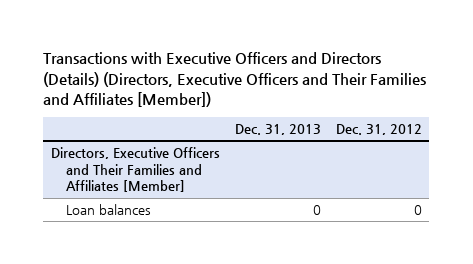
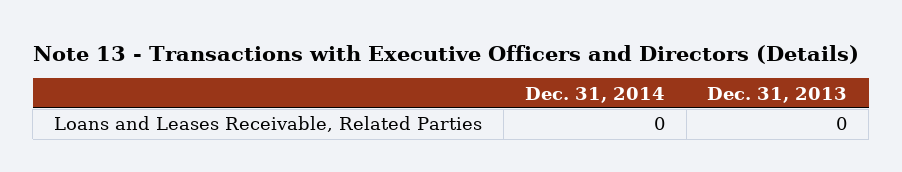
[43,52,427,107] Transactions with Executive Officers and Directors (Details) (Directors, Executive Officers and Their Families and Affiliates [Member]) -> [32,44,859,64] Note 13 - Transactions with Executive Officers and Directors (Details)
[335,124,422,136] Dec. 31, 2012 -> none
none -> [524,86,665,103] Dec. 31, 2014
[50,147,220,193] Directors, Executive Officers and Their Families and Affiliates [Member] -> none
[65,204,151,216] Loan balances -> [54,116,483,133] Loans and Leases Receivable, Related Parties

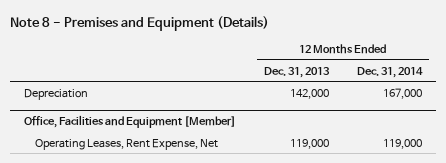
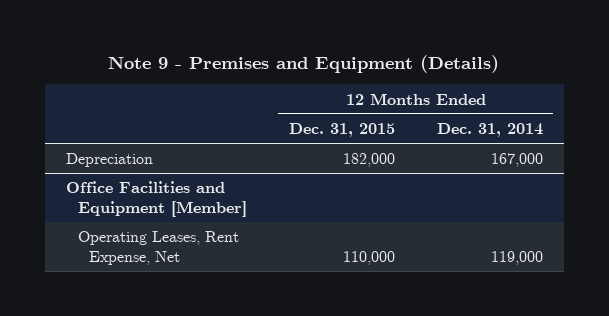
[10,16,270,32] Note 8 - Premises and Equipment (Details) -> [108,54,500,73] Note 9 - Premises and Equipment (Details)
[264,66,331,78] Dec. 31, 2013 -> none
none -> [288,123,395,138] Dec. 31, 2015
[24,114,237,128] Office, Facilities and Equipment [Member] -> [65,181,247,217] Office Facilities and Equipment [Member]

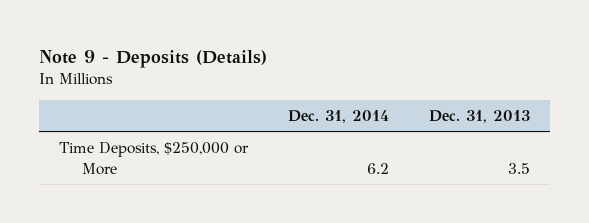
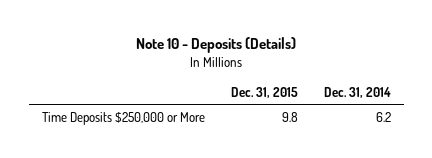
[38,49,267,68] Note 9 - Deposits (Details) -> [136,37,297,54] Note 10 - Deposits (Details)
[429,110,531,124] Dec. 31, 2013 -> none
none -> [230,87,298,99] Dec. 31, 2015
[58,142,249,175] Time Deposits, $250,000 or More -> [41,111,205,125] Time Deposits $250,000 or More

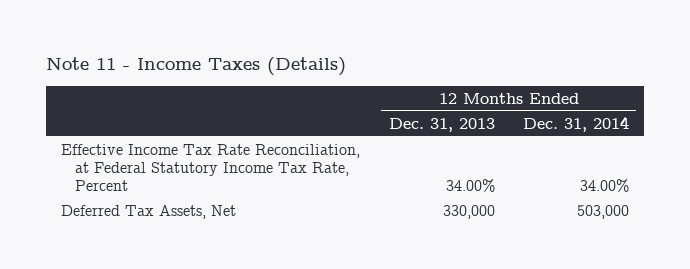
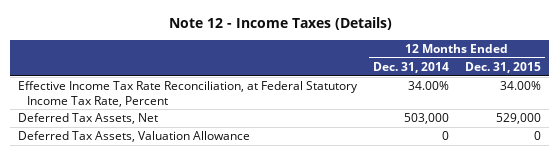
[46,57,347,77] Note 11 - Income Taxes (Details) -> [168,17,392,31] Note 12 - Income Taxes (Details)
[388,117,495,132] Dec. 31, 2013 -> none
none -> [465,62,542,74] Dec. 31, 2015
none -> [17,131,250,143] Deferred Tax Assets, Valuation Allowance

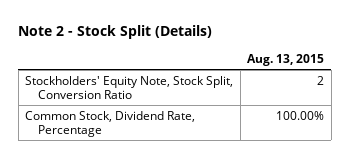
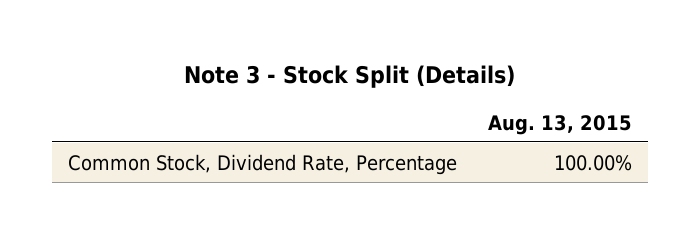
[18,25,213,40] Note 2 - Stock Split (Details) -> [183,64,515,88] Note 3 - Stock Split (Details)
[25,75,234,99] Stockholders' Equity Note, Stock Split, Conversion Ratio -> none

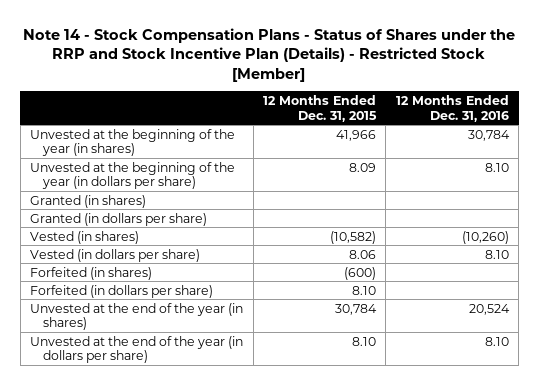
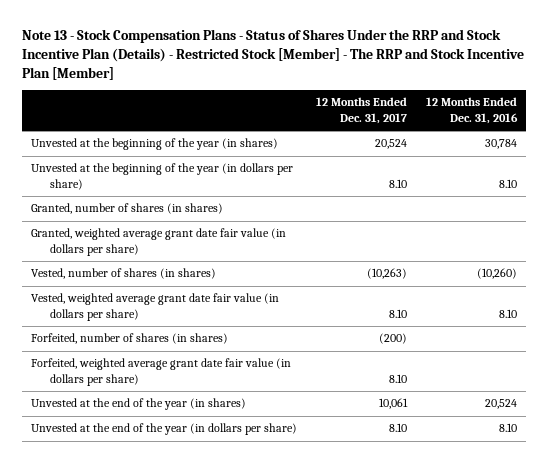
[23,27,516,82] Note 14 - Stock Compensation Plans - Status of Shares under the RRP and Stock Incentive Plan (Details) - Restricted Stock [Member] -> [21,29,524,80] Note 13 - Stock Compensation Plans - Status of Shares Under the RRP and Stock Incentive Plan (Details) - Restricted Stock [Member] - The RRP and Stock Incentive Plan [Member]
[262,94,377,122] 12 Months Ended Dec. 31, 2015 -> none
none -> [315,97,407,124] 12 Months Ended Dec. 31, 2017
[30,194,147,208] Granted (in shares) -> [31,203,224,215] Granted, number of shares (in shares)
[30,212,208,226] Granted (in dollars per share) -> [31,228,287,256] Granted, weighted average grant date fair value (in dollars per share)
[30,230,140,244] Vested (in shares) -> [31,268,217,280] Vested, number of shares (in shares)
[30,248,201,262] Vested (in dollars per share) -> [31,293,280,321] Vested, weighted average grant date fair value (in dollars per share)
[30,266,153,280] Forfeited (in shares) -> [31,333,229,345] Forfeited, number of shares (in shares)
[30,284,214,298] Forfeited (in dollars per share) -> [31,358,292,386] Forfeited, weighted average grant date fair value (in dollars per share)

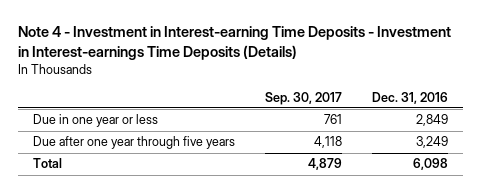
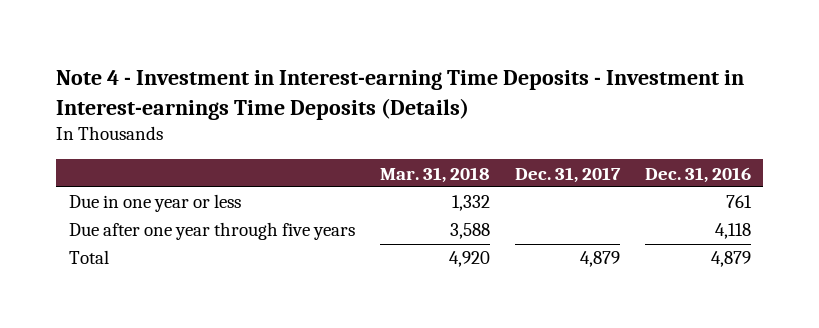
[264,91,342,105] Sep. 30, 2017 -> none
none -> [379,166,490,183] Mar. 31, 2018
none -> [514,166,621,183] Dec. 31, 2017
[415,114,448,127] 2,849 -> [725,195,752,209] 761
[415,136,448,149] 3,249 -> [714,223,751,240] 4,118
[412,158,448,171] 6,098 -> [710,251,751,268] 4,879

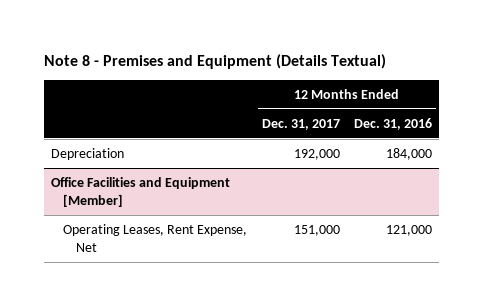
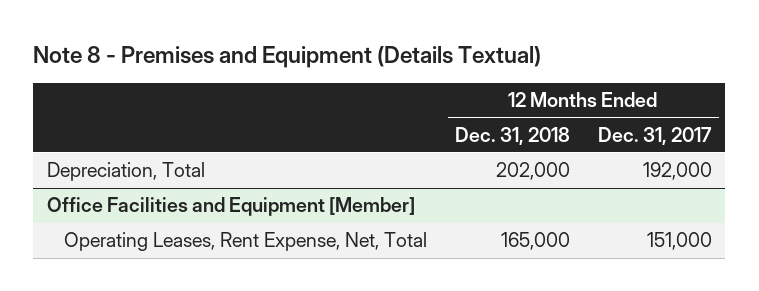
[354,117,433,130] Dec. 31, 2016 -> none
none -> [454,126,570,145] Dec. 31, 2018
[50,148,124,161] Depreciation -> [47,162,206,182] Depreciation, Total
[63,224,248,253] Operating Leases, Rent Expense, Net -> [63,232,427,252] Operating Leases, Rent Expense, Net, Total

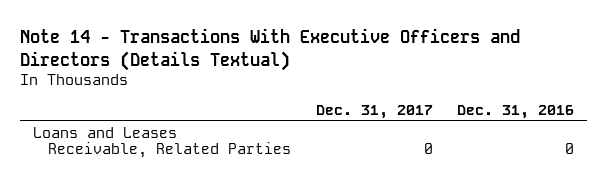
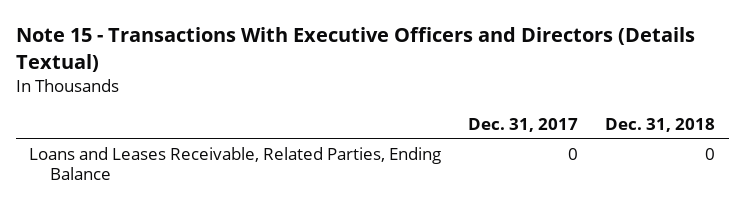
[20,28,521,71] Note 14 - Transactions With Executive Officers and Directors (Details Textual) -> [15,27,695,72] Note 15 - Transactions With Executive Officers and Directors (Details Textual)
[457,105,575,120] Dec. 31, 2016 -> none
none -> [605,118,716,133] Dec. 31, 2018
[32,126,291,159] Loans and Leases Receivable, Related Parties -> [29,146,442,180] Loans and Leases Receivable, Related Parties, Ending Balance

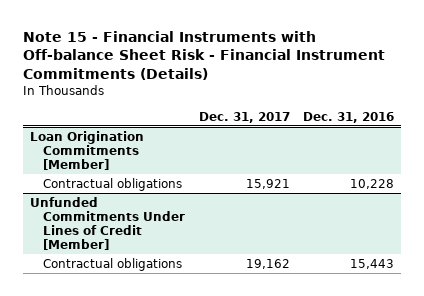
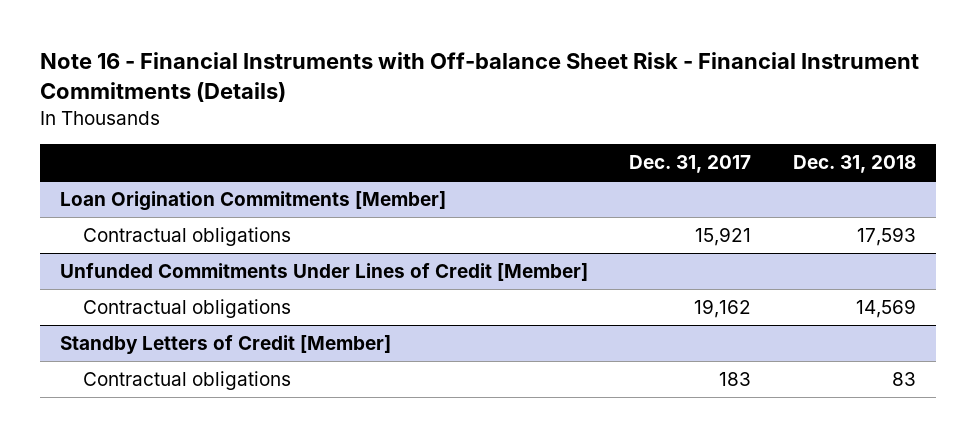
[23,30,386,80] Note 15 - Financial Instruments with Off-balance Sheet Risk - Financial Instrument Commitments (Details) -> [39,52,919,103] Note 16 - Financial Instruments with Off-balance Sheet Risk - Financial Instrument Commitments (Details)
[303,111,395,123] Dec. 31, 2016 -> none
none -> [792,155,916,174] Dec. 31, 2018
none -> [60,335,392,355] Standby Letters of Credit [Member]
none -> [82,371,291,391] Contractual obligations

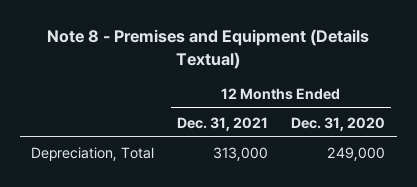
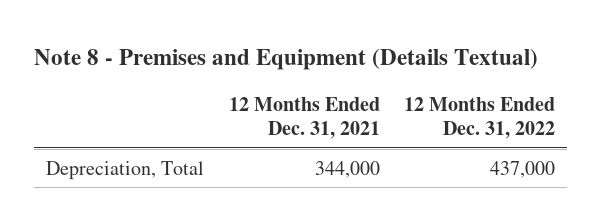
[291,116,386,131] Dec. 31, 2020 -> none
none -> [403,96,555,140] 12 Months Ended Dec. 31, 2022
[213,146,269,161] 313,000 -> [314,160,380,178] 344,000

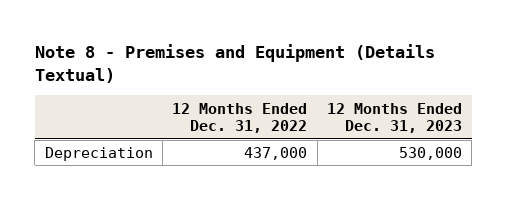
[228,96,380,140] 12 Months Ended Dec. 31, 2021 -> none
none -> [326,102,462,134] 12 Months Ended Dec. 31, 2023
[46,160,205,180] Depreciation, Total -> [44,147,153,162] Depreciation

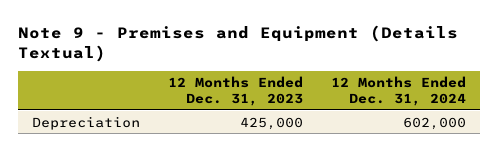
[34,43,435,83] Note 8 - Premises and Equipment (Details Textual) -> [17,24,458,63] Note 9 - Premises and Equipment (Details Textual)
[172,102,308,134] 12 Months Ended Dec. 31, 2022 -> none
none -> [331,75,467,107] 12 Months Ended Dec. 31, 2024
[398,147,462,161] 530,000 -> [240,116,304,130] 425,000

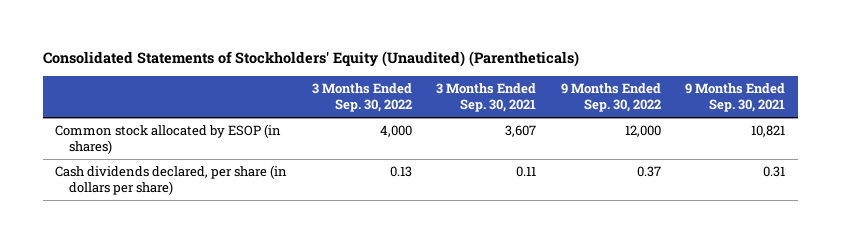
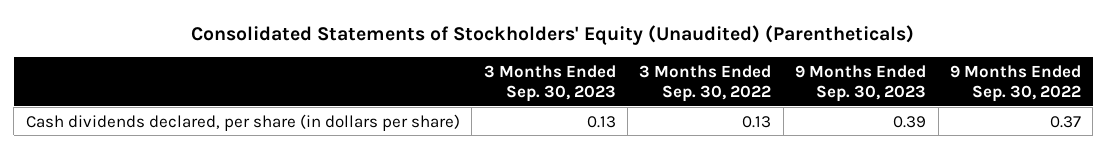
[436,82,537,113] 3 Months Ended Sep. 30, 2021 -> none
[685,82,786,113] 9 Months Ended Sep. 30, 2021 -> none
none -> [483,64,616,103] 3 Months Ended Sep. 30, 2023
none -> [795,64,927,103] 9 Months Ended Sep. 30, 2023
[55,124,282,155] Common stock allocated by ESOP (in shares) -> none

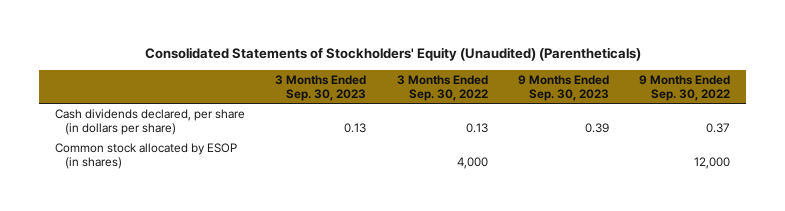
none -> [54,143,237,170] Common stock allocated by ESOP (in shares)

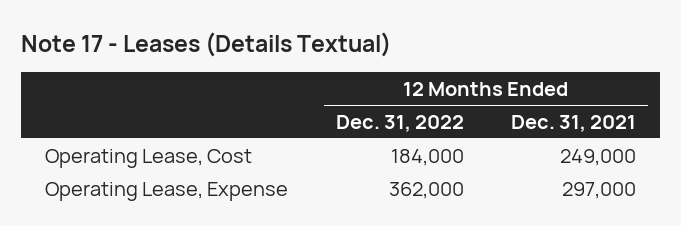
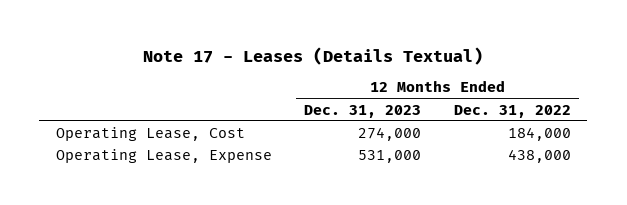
[511,114,637,132] Dec. 31, 2021 -> none
none -> [304,104,422,118] Dec. 31, 2023
[388,181,464,199] 362,000 -> [508,149,572,164] 438,000

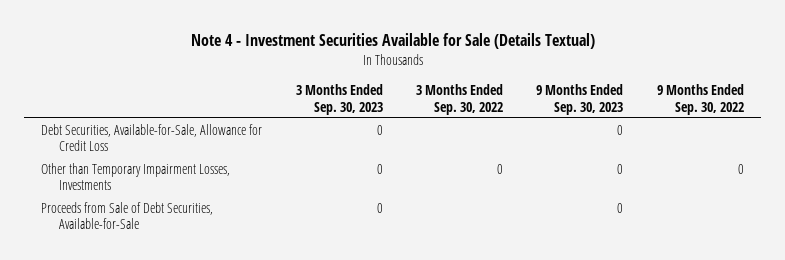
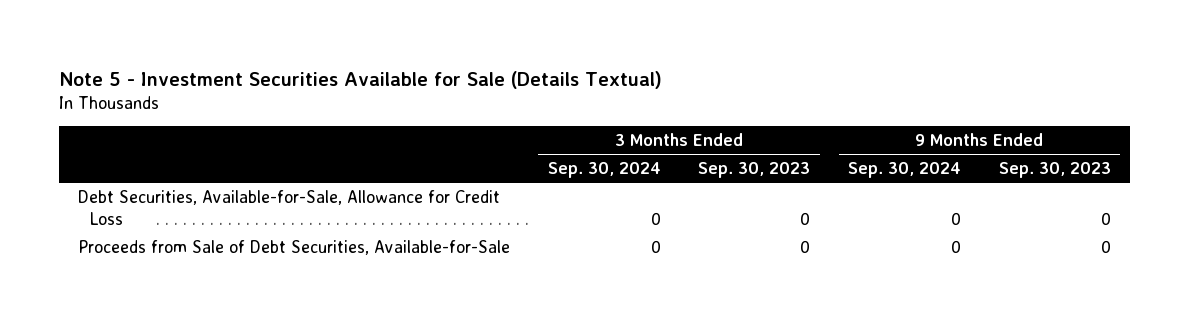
[190,33,595,50] Note 4 - Investment Securities Available for Sale (Details Textual) -> [58,70,662,89] Note 5 - Investment Securities Available for Sale (Details Textual)
[416,84,504,115] 3 Months Ended Sep. 30, 2022 -> none
[656,84,744,115] 9 Months Ended Sep. 30, 2022 -> none
none -> [547,162,661,179] Sep. 30, 2024
none -> [848,162,962,179] Sep. 30, 2024
[41,163,231,191] Other than Temporary Impairment Losses, Investments -> none

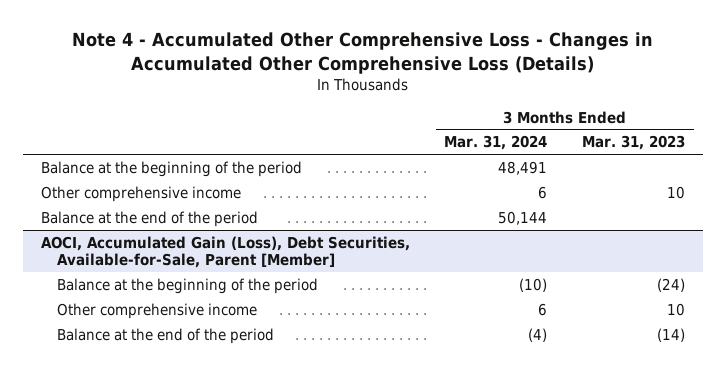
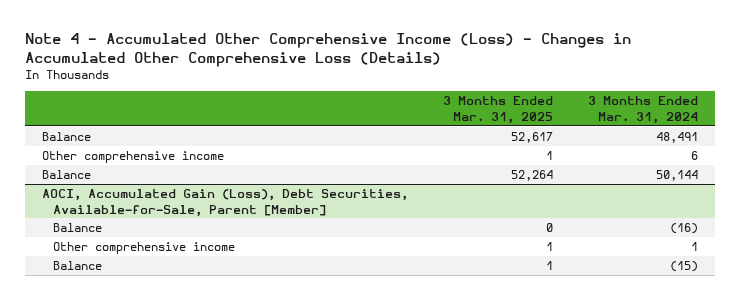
[71,32,653,74] Note 4 - Accumulated Other Comprehensive Loss - Changes in Accumulated Other Comprehensive Loss (Details) -> [25,32,632,67] Note 4 - Accumulated Other Comprehensive Income (Loss) - Changes in Accumulated Other Comprehensive Loss (Details)
[582,135,686,151] Mar. 31, 2023 -> none
none -> [443,96,554,124] 3 Months Ended Mar. 31, 2025
[40,160,302,177] Balance at the beginning of the period -> [42,132,92,142] Balance
[40,210,258,227] Balance at the end of the period -> [42,170,92,180] Balance
[56,277,318,294] Balance at the beginning of the period -> none
[56,327,274,344] Balance at the end of the period -> none
none -> [53,223,103,233] Balance
[538,302,548,316] 6 -> [690,242,698,252] 1
none -> [53,261,103,271] Balance

